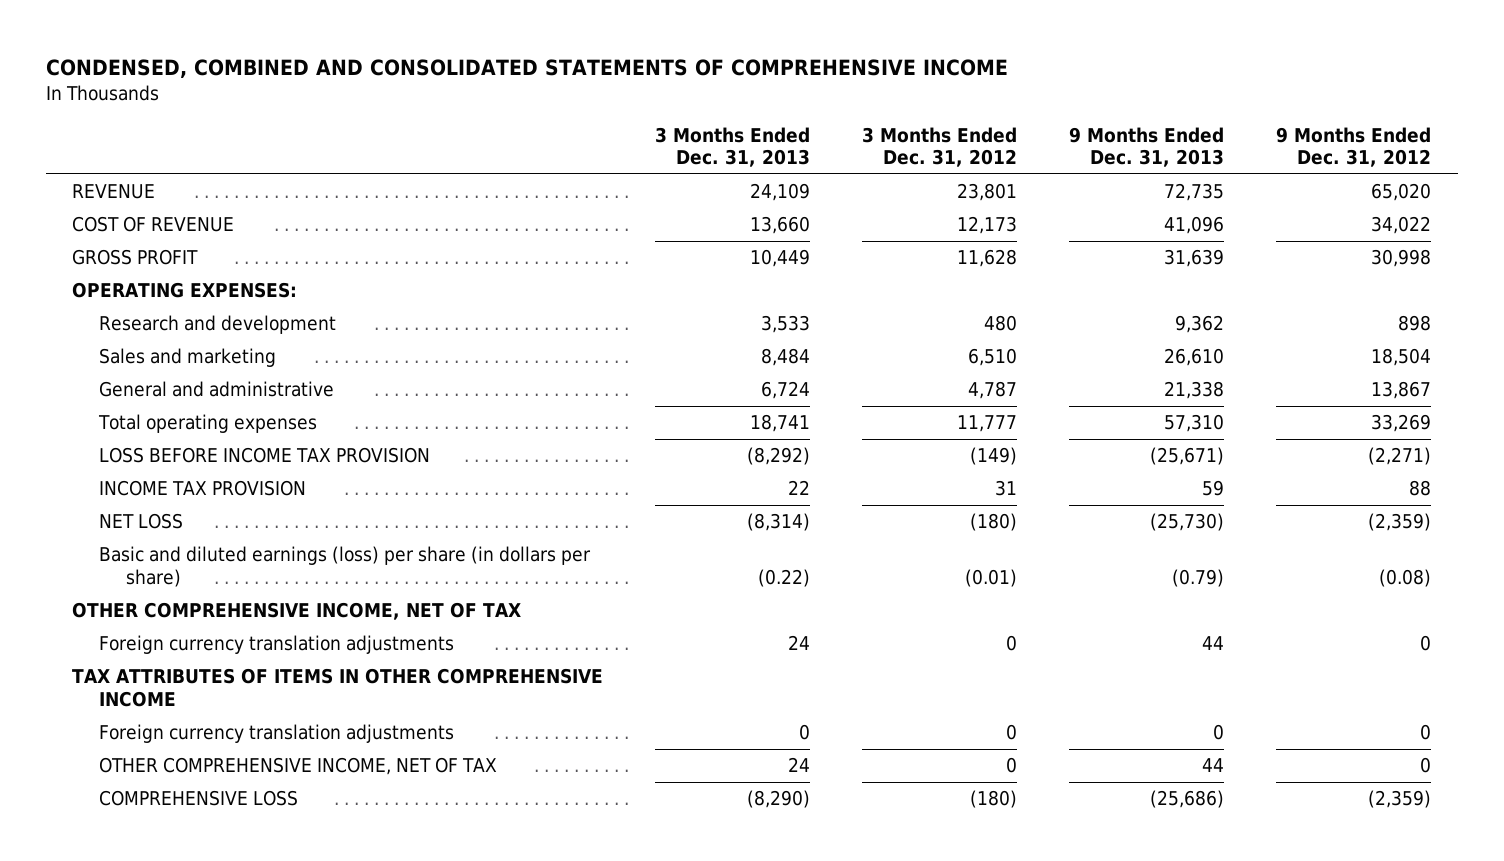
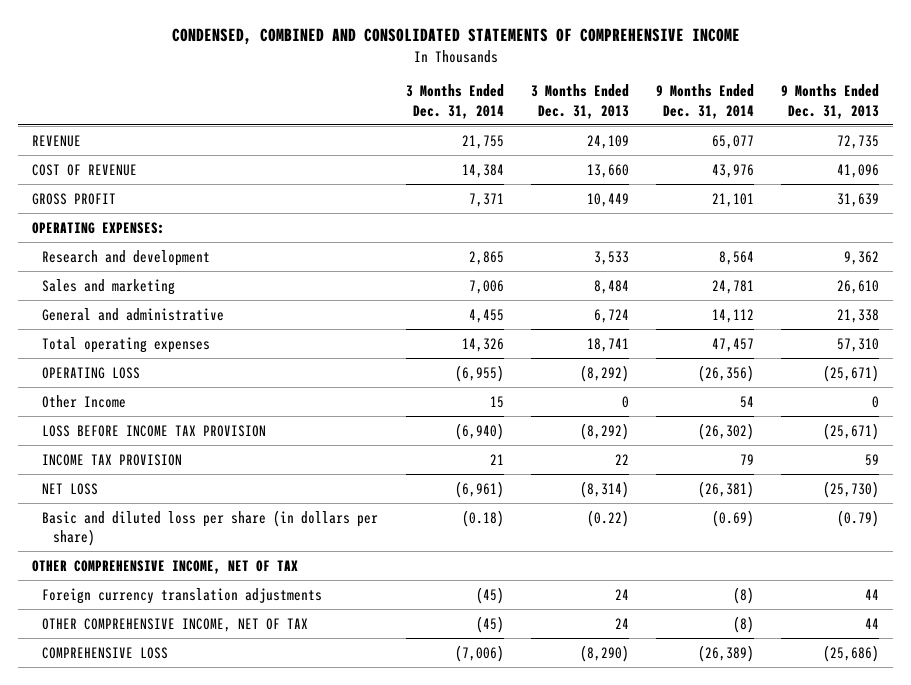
[862,126,1018,167] 3 Months Ended Dec. 31, 2012 -> none
[1276,126,1432,167] 9 Months Ended Dec. 31, 2012 -> none
none -> [405,84,504,119] 3 Months Ended Dec. 31, 2014
none -> [656,84,755,119] 9 Months Ended Dec. 31, 2014
none -> [42,366,141,379] OPERATING LOSS
none -> [42,394,127,408] Other Income
[99,546,592,587] Basic and diluted earnings (loss) per share (in dollars per share) -> [42,509,379,546] Basic and diluted loss per share (in dollars per share)
[72,668,604,707] TAX ATTRIBUTES OF ITEMS IN OTHER COMPREHENSIVE INCOME -> none
[99,724,455,744] Foreign currency translation adjustments -> none

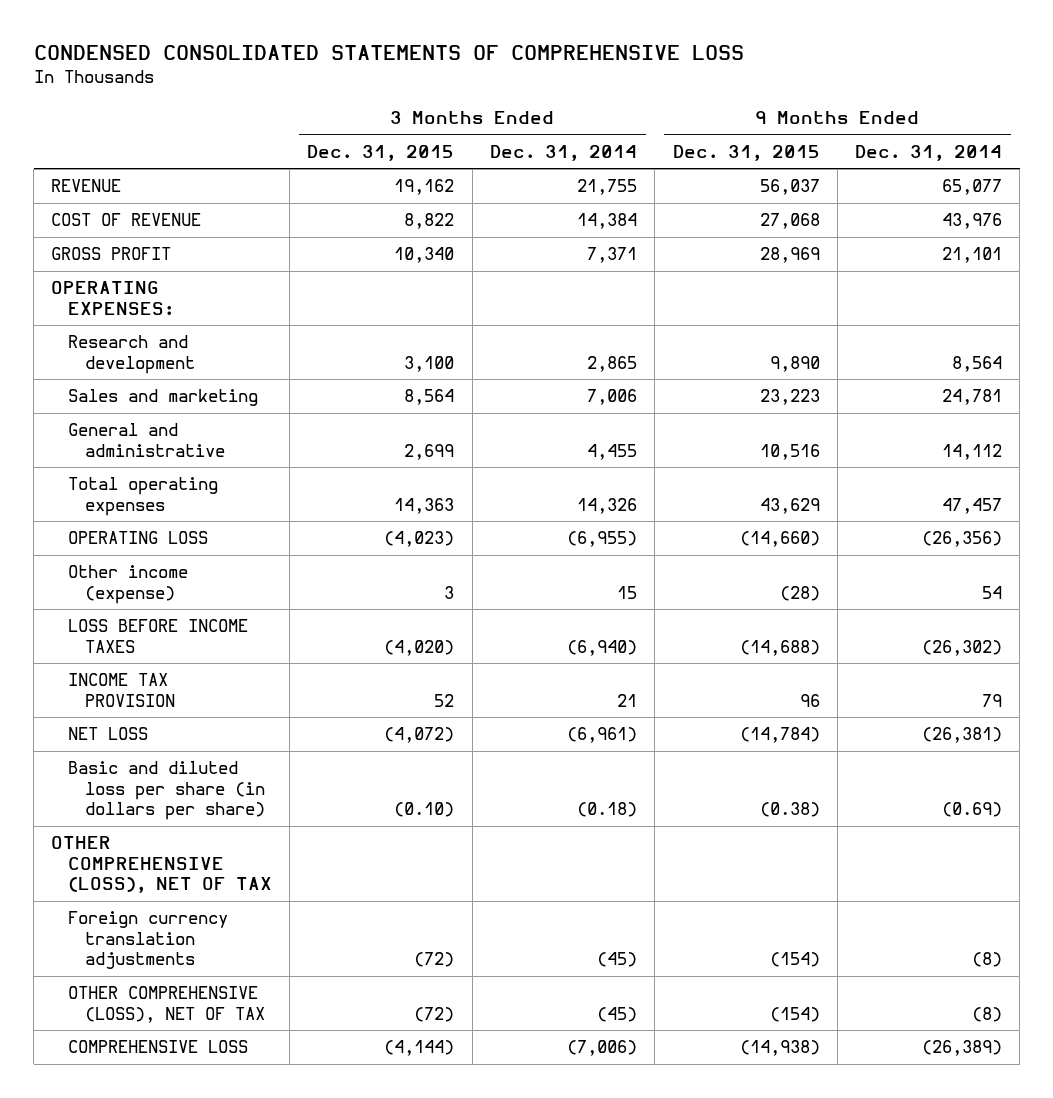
[171,28,740,46] CONDENSED, COMBINED AND CONSOLIDATED STATEMENTS OF COMPREHENSIVE INCOME -> [33,45,744,61] CONDENSED CONSOLIDATED STATEMENTS OF COMPREHENSIVE LOSS
[530,84,629,119] 3 Months Ended Dec. 31, 2013 -> none
[781,84,880,119] 9 Months Ended Dec. 31, 2013 -> none
none -> [307,144,455,161] Dec. 31, 2015
none -> [672,144,820,161] Dec. 31, 2015
[42,394,127,408] Other Income -> [67,565,188,604] Other income (expense)
[42,424,267,437] LOSS BEFORE INCOME TAX PROVISION -> [67,619,248,653] LOSS BEFORE INCOME TAXES
[31,559,298,574] OTHER COMPREHENSIVE INCOME, NET OF TAX -> [51,836,272,894] OTHER COMPREHENSIVE (LOSS), NET OF TAX
[42,617,309,632] OTHER COMPREHENSIVE INCOME, NET OF TAX -> [67,986,265,1023] OTHER COMPREHENSIVE (LOSS), NET OF TAX

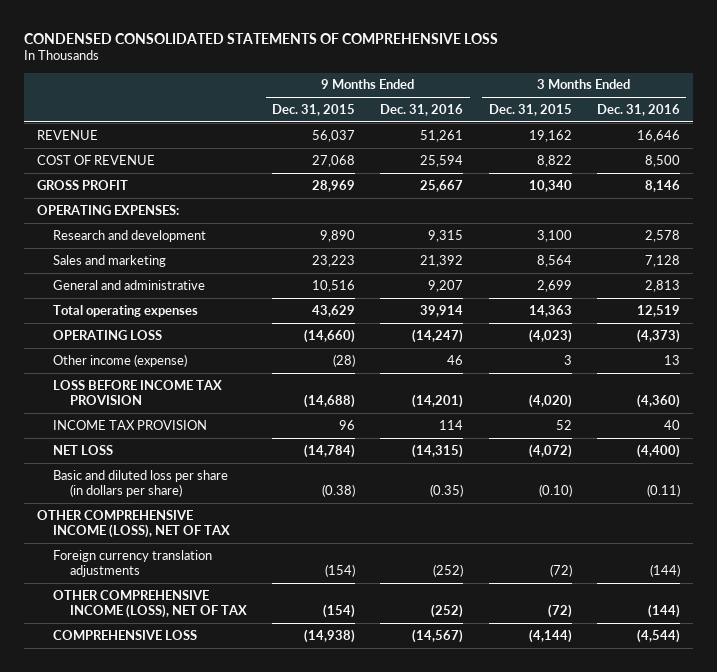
[489,144,637,161] Dec. 31, 2014 -> none
[855,144,1003,161] Dec. 31, 2014 -> none
none -> [380,103,464,116] Dec. 31, 2016
none -> [597,103,681,116] Dec. 31, 2016
[67,619,248,653] LOSS BEFORE INCOME TAXES -> [53,379,223,405] LOSS BEFORE INCOME TAX PROVISION
[51,836,272,894] OTHER COMPREHENSIVE (LOSS), NET OF TAX -> [37,509,231,538] OTHER COMPREHENSIVE INCOME (LOSS), NET OF TAX
[67,986,265,1023] OTHER COMPREHENSIVE (LOSS), NET OF TAX -> [53,589,247,618] OTHER COMPREHENSIVE INCOME (LOSS), NET OF TAX

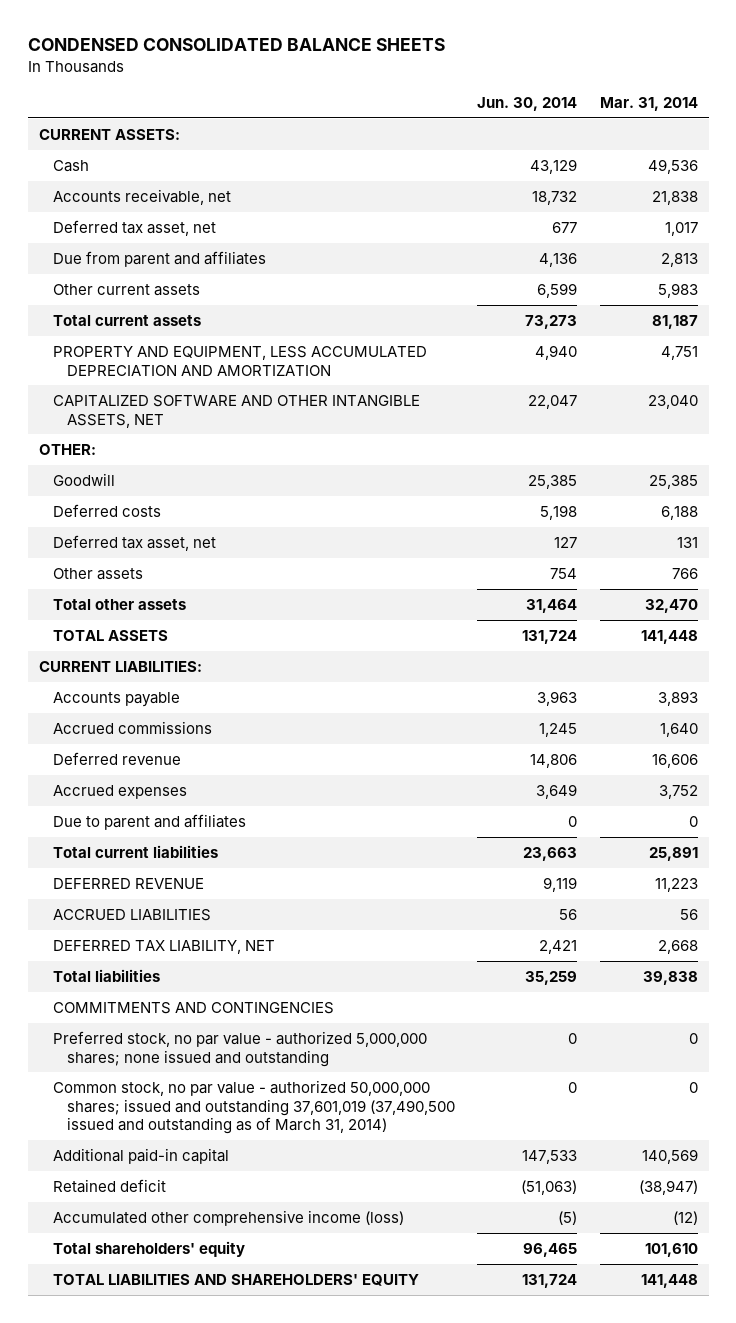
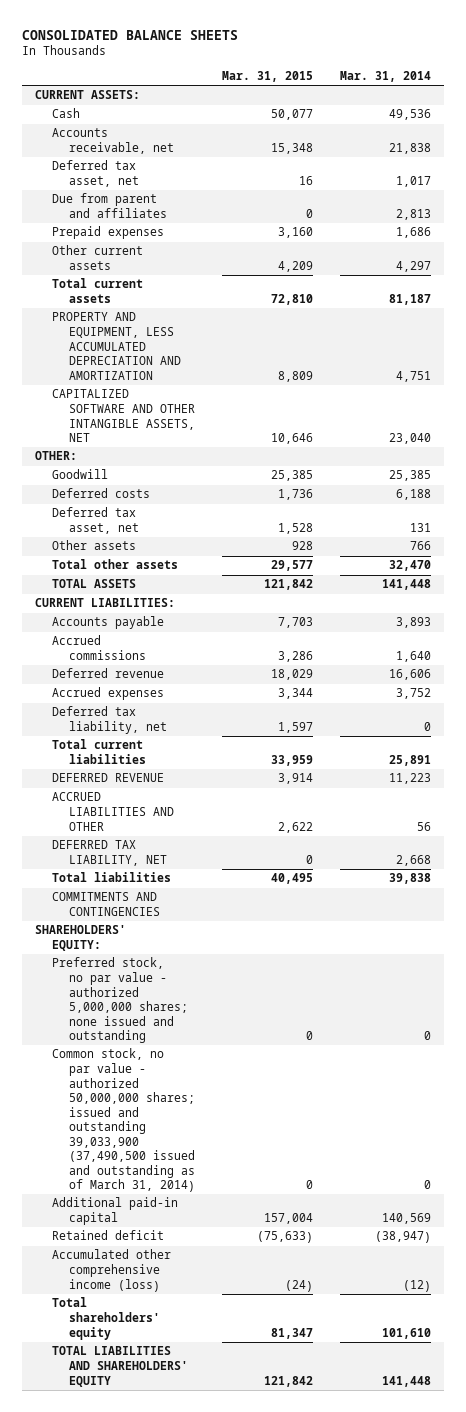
[27,38,445,52] CONDENSED CONSOLIDATED BALANCE SHEETS -> [21,29,238,40] CONSOLIDATED BALANCE SHEETS
[477,96,578,111] Jun. 30, 2014 -> none
none -> [222,70,314,82] Mar. 31, 2015
none -> [52,226,165,240] Prepaid expenses
[657,282,698,298] 5,983 -> [395,261,431,273] 4,297
[52,813,246,830] Due to parent and affiliates -> none
none -> [52,706,168,735] Deferred tax liability, net
[52,908,211,921] ACCRUED LIABILITIES -> [52,792,175,831] ACCRUED LIABILITIES AND OTHER
none -> [35,925,127,952] SHAREHOLDERS' EQUITY:
[52,1079,456,1135] Common stock, no par value - authorized 50,000,000 shares; issued and outstanding 37,601,019 (37,490,500 issued and outstanding as of March 31, 2014) -> [52,1048,196,1193] Common stock, no par value - authorized 50,000,000 shares; issued and outstanding 39,033,900 (37,490,500 issued and outstanding as of March 31, 2014)

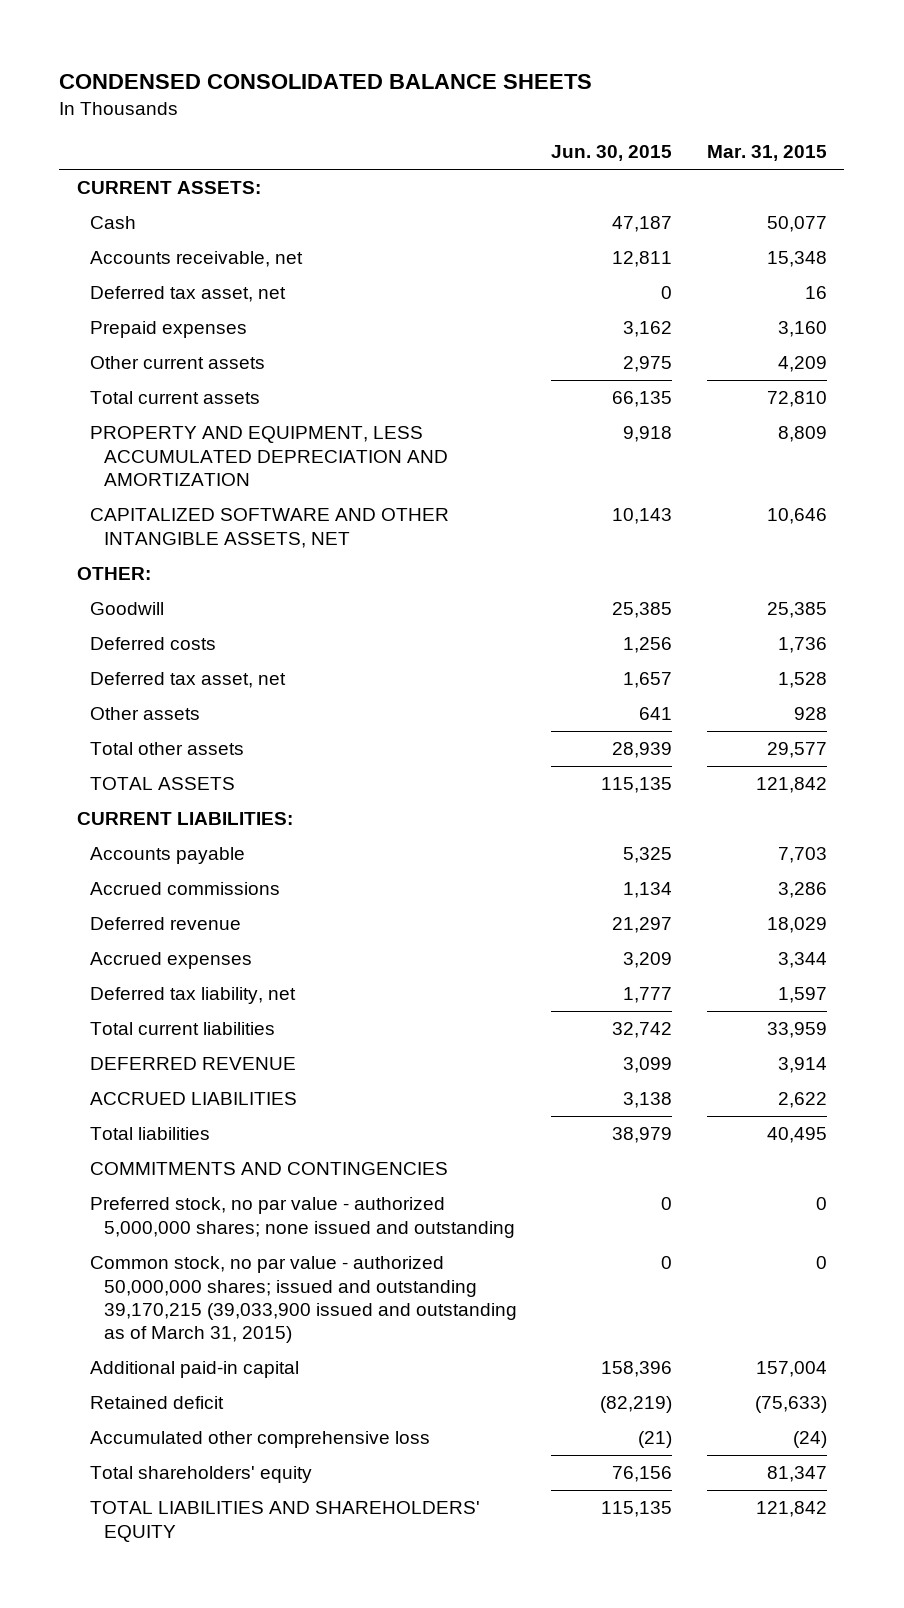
[21,29,238,40] CONSOLIDATED BALANCE SHEETS -> [59,74,593,90] CONDENSED CONSOLIDATED BALANCE SHEETS
[339,70,431,82] Mar. 31, 2014 -> none
none -> [551,145,673,162] Jun. 30, 2015
[52,193,168,219] Due from parent and affiliates -> none
[52,840,168,867] DEFERRED TAX LIABILITY, NET -> none
[52,792,175,831] ACCRUED LIABILITIES AND OTHER -> [90,1092,298,1106] ACCRUED LIABILITIES
[35,925,127,952] SHAREHOLDERS' EQUITY: -> none
[52,1048,196,1193] Common stock, no par value - authorized 50,000,000 shares; issued and outstanding 39,033,900 (37,490,500 issued and outstanding as of March 31, 2014) -> [90,1256,517,1344] Common stock, no par value - authorized 50,000,000 shares; issued and outstanding 39,170,215 (39,033,900 issued and outstanding as of March 31, 2015)
[52,1249,172,1292] Accumulated other comprehensive income (loss) -> [90,1431,431,1449] Accumulated other comprehensive loss

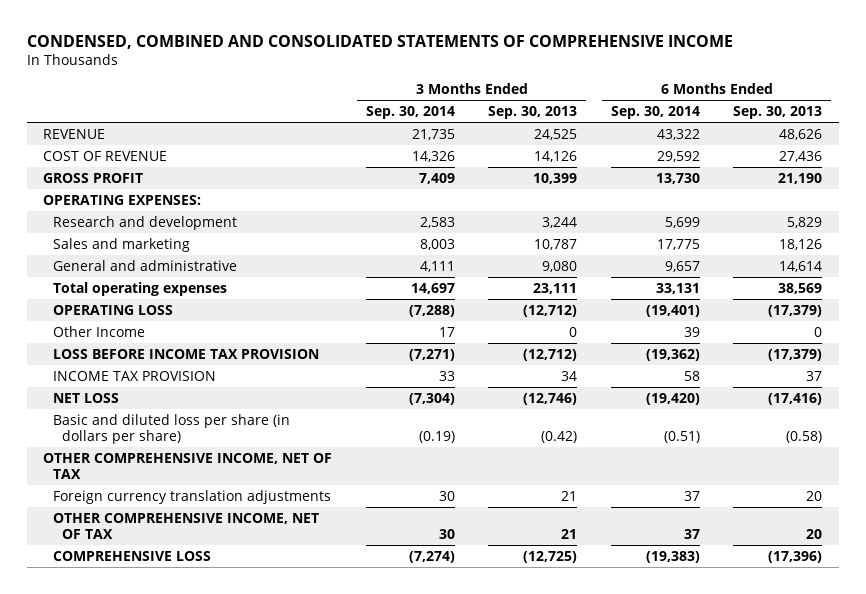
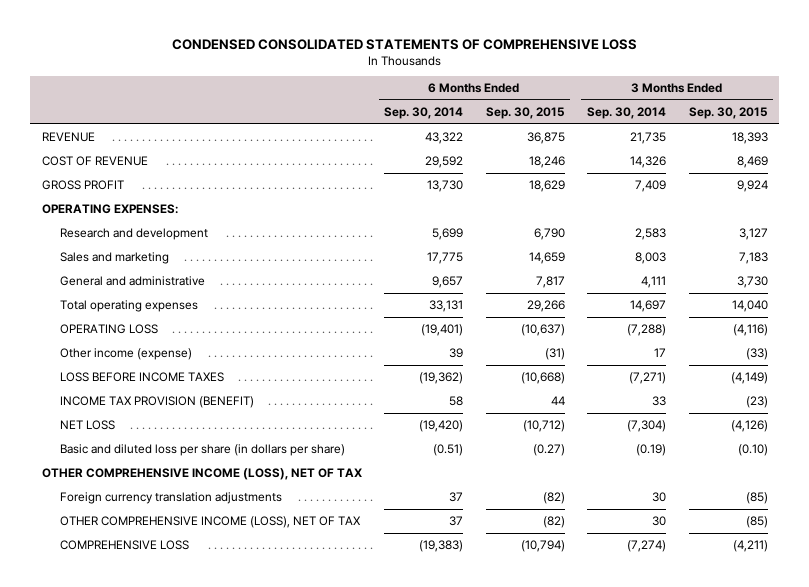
[26,35,733,50] CONDENSED, COMBINED AND CONSOLIDATED STATEMENTS OF COMPREHENSIVE INCOME -> [171,38,637,50] CONDENSED CONSOLIDATED STATEMENTS OF COMPREHENSIVE LOSS
[488,105,578,119] Sep. 30, 2013 -> none
[733,105,823,119] Sep. 30, 2013 -> none
none -> [485,106,565,119] Sep. 30, 2015
none -> [688,106,768,119] Sep. 30, 2015
[52,325,145,337] Other Income -> [59,347,192,360] Other income (expense)
[52,348,319,359] LOSS BEFORE INCOME TAX PROVISION -> [59,371,224,382] LOSS BEFORE INCOME TAXES
[52,370,216,381] INCOME TAX PROVISION -> [59,395,254,408] INCOME TAX PROVISION (BENEFIT)
[43,452,333,479] OTHER COMPREHENSIVE INCOME, NET OF TAX -> [41,467,362,480] OTHER COMPREHENSIVE INCOME (LOSS), NET OF TAX
[52,512,319,539] OTHER COMPREHENSIVE INCOME, NET OF TAX -> [59,515,361,528] OTHER COMPREHENSIVE INCOME (LOSS), NET OF TAX

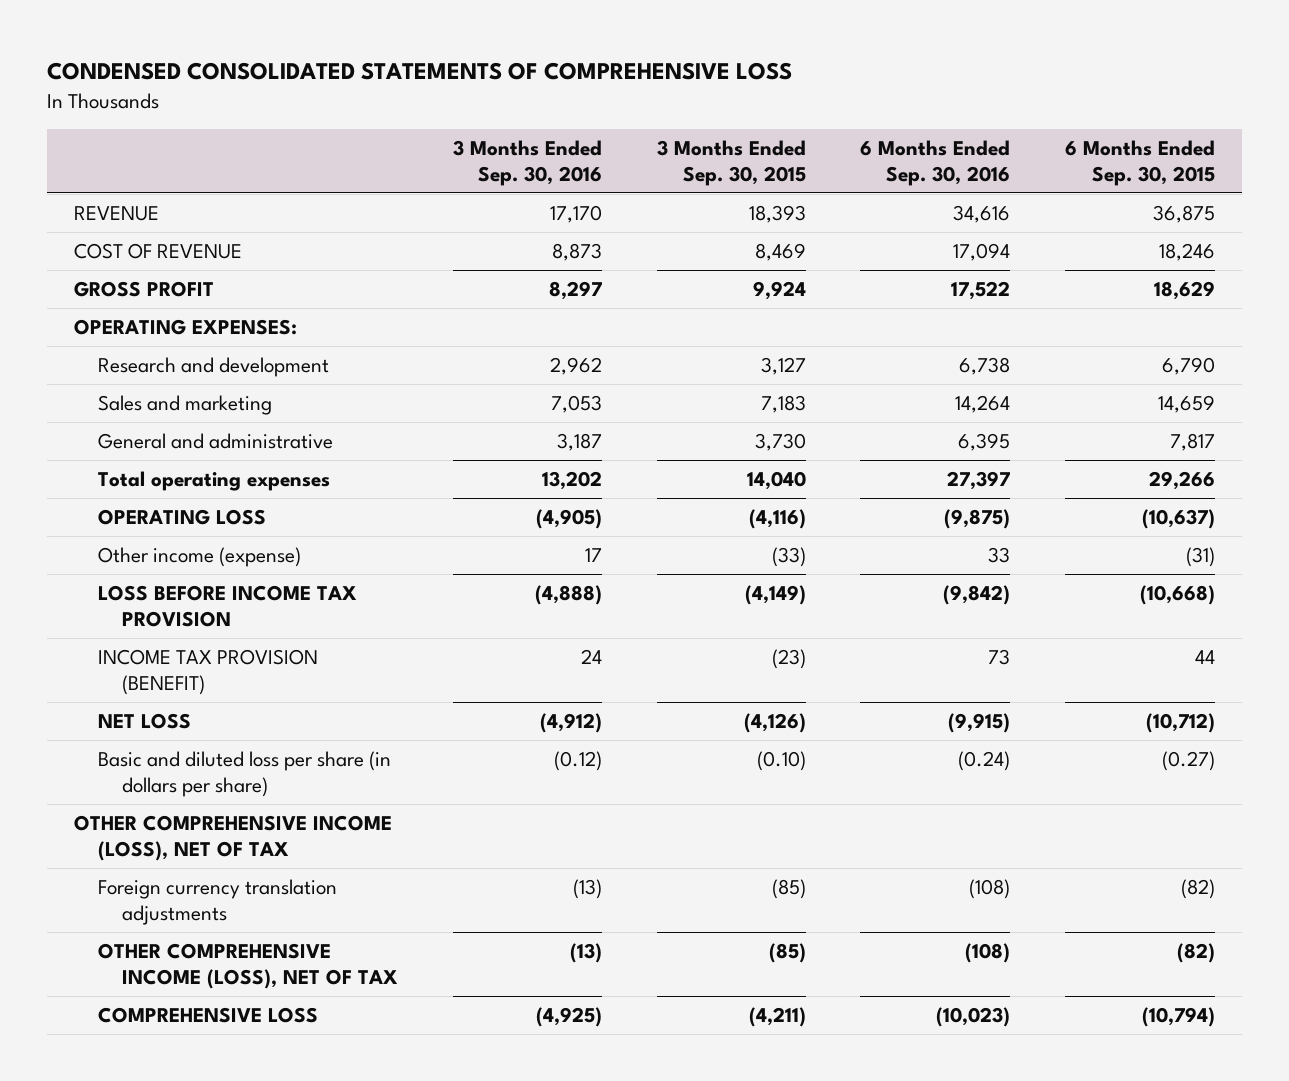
[384,106,464,119] Sep. 30, 2014 -> none
[587,106,667,119] Sep. 30, 2014 -> none
none -> [453,139,603,187] 3 Months Ended Sep. 30, 2016
none -> [860,139,1011,187] 6 Months Ended Sep. 30, 2016
[59,371,224,382] LOSS BEFORE INCOME TAXES -> [98,584,358,628] LOSS BEFORE INCOME TAX PROVISION

